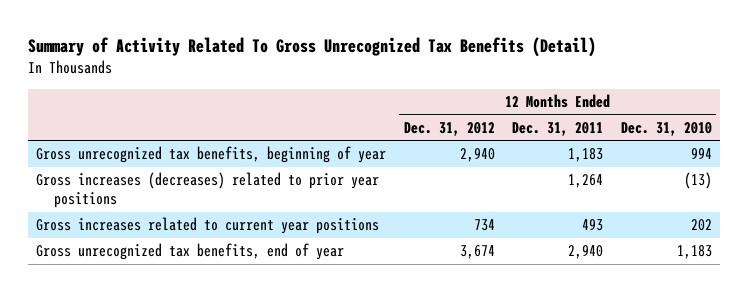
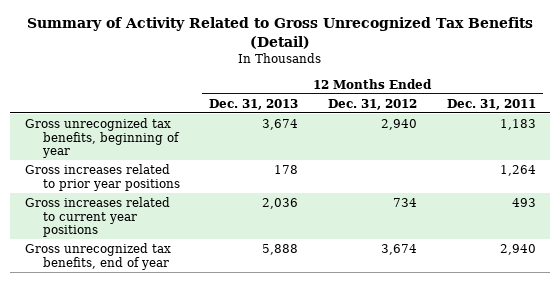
[27,36,596,57] Summary of Activity Related To Gross Unrecognized Tax Benefits (Detail) -> [27,17,534,49] Summary of Activity Related to Gross Unrecognized Tax Benefits (Detail)
[620,121,712,136] Dec. 31, 2010 -> none
none -> [209,98,299,110] Dec. 31, 2013
[36,172,380,209] Gross increases (decreases) related to prior year positions -> [24,163,180,191] Gross increases related to prior year positions

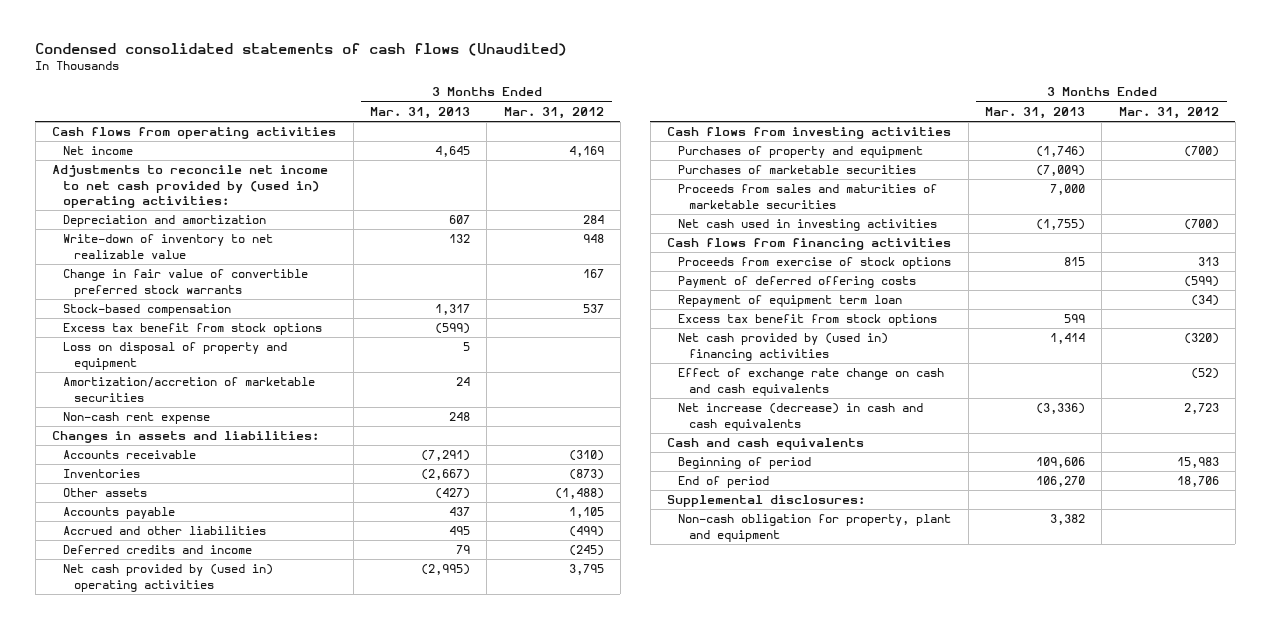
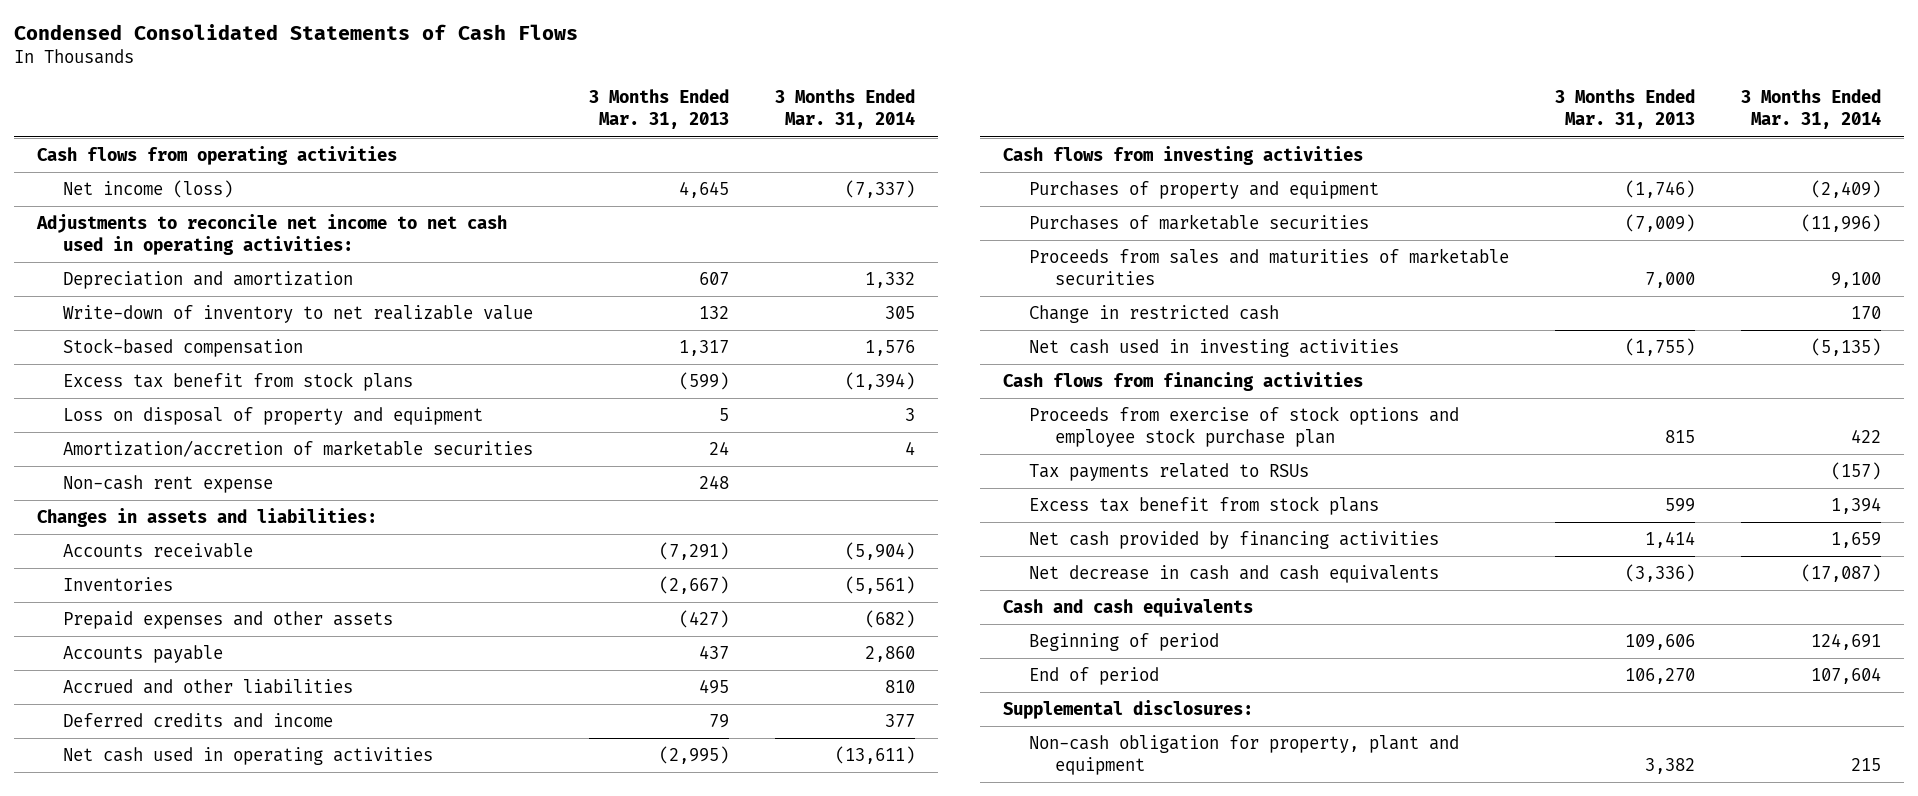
[35,42,568,56] Condensed consolidated statements of cash flows (Unaudited) -> [13,24,578,41] Condensed Consolidated Statements of Cash Flows
[503,106,604,119] Mar. 31, 2012 -> none
none -> [774,89,915,130] 3 Months Ended Mar. 31, 2014
[63,146,134,156] Net income -> [62,180,233,199] Net income (loss)
[52,165,329,208] Adjustments to reconcile net income to net cash provided by (used in) operating activities: -> [35,214,507,256] Adjustments to reconcile net income to net cash used in operating activities:
[63,269,309,297] Change in fair value of convertible preferred stock warrants -> none
[63,323,323,336] Excess tax benefit from stock options -> [62,372,413,392] Excess tax benefit from stock plans
[63,488,148,498] Other assets -> [62,611,393,630] Prepaid expenses and other assets
[63,564,274,592] Net cash provided by (used in) operating activities -> [62,747,433,766] Net cash used in operating activities
none -> [1029,305,1280,324] Change in restricted cash
[678,276,917,289] Payment of deferred offering costs -> none
[678,295,903,308] Repayment of equipment term loan -> none
[678,368,945,396] Effect of exchange rate change on cash and cash equivalents -> none
[678,257,952,270] Proceeds from exercise of stock options -> [1029,406,1460,448] Proceeds from exercise of stock options and employee stock purchase plan
none -> [1029,463,1310,482] Tax payments related to RSUs
[678,314,938,327] Excess tax benefit from stock options -> [1029,496,1380,516] Excess tax benefit from stock plans
[678,333,889,361] Net cash provided by (used in) financing activities -> [1029,531,1440,550] Net cash provided by financing activities
[678,403,924,431] Net increase (decrease) in cash and cash equivalents -> [1029,565,1440,584] Net decrease in cash and cash equivalents

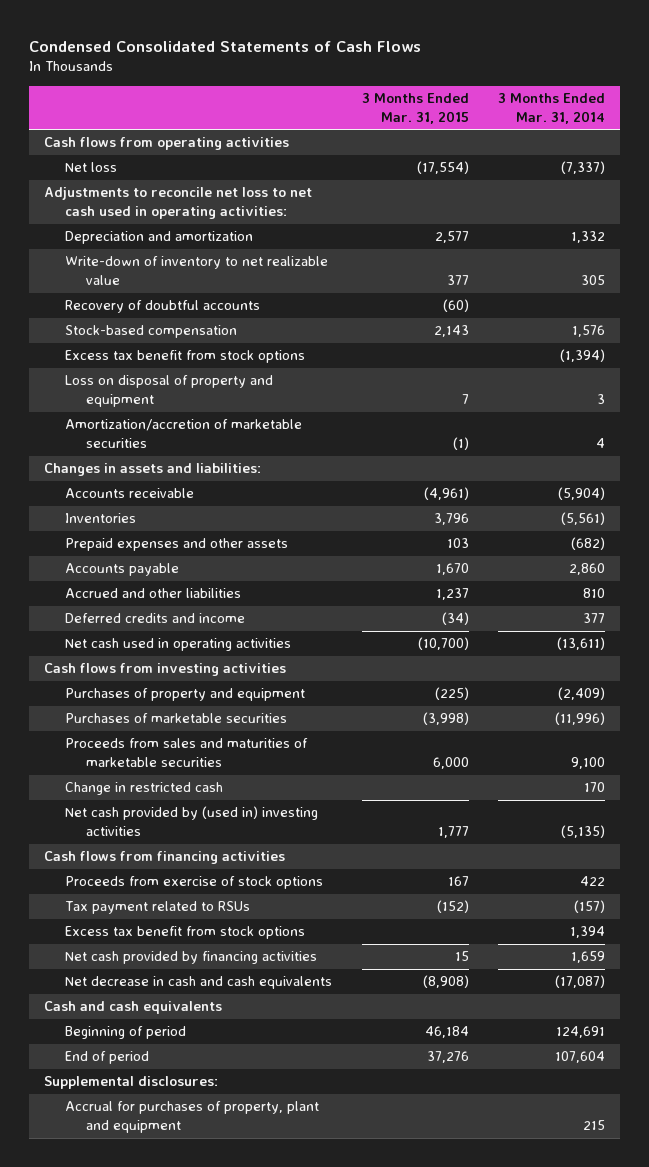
[588,89,729,130] 3 Months Ended Mar. 31, 2013 -> none
none -> [361,93,469,124] 3 Months Ended Mar. 31, 2015
[62,180,233,199] Net income (loss) -> [65,162,118,173] Net loss
[35,214,507,256] Adjustments to reconcile net income to net cash used in operating activities: -> [44,187,313,220] Adjustments to reconcile net loss to net cash used in operating activities:
none -> [65,300,261,314] Recovery of doubtful accounts
[62,372,413,392] Excess tax benefit from stock plans -> [65,350,306,364] Excess tax benefit from stock options
[62,475,273,494] Non-cash rent expense -> none
[1029,339,1400,358] Net cash used in investing activities -> [65,806,319,837] Net cash provided by (used in) investing activities
[1029,406,1460,448] Proceeds from exercise of stock options and employee stock purchase plan -> [65,876,324,890] Proceeds from exercise of stock options
[1029,463,1310,482] Tax payments related to RSUs -> [65,901,251,915] Tax payment related to RSUs
[1029,496,1380,516] Excess tax benefit from stock plans -> [65,926,306,940] Excess tax benefit from stock options
[1029,735,1460,776] Non-cash obligation for property, plant and equipment -> [65,1101,320,1134] Accrual for purchases of property, plant and equipment

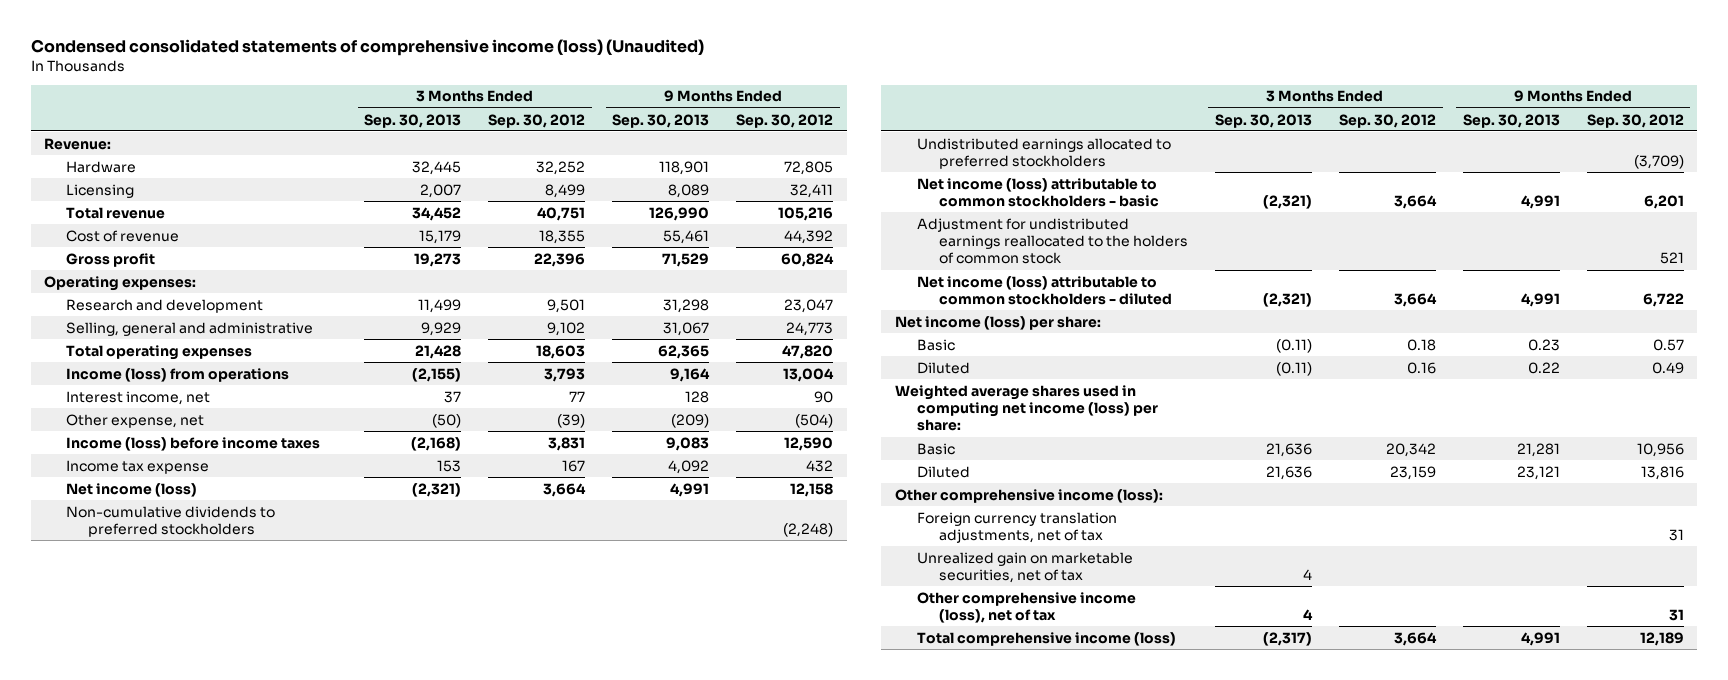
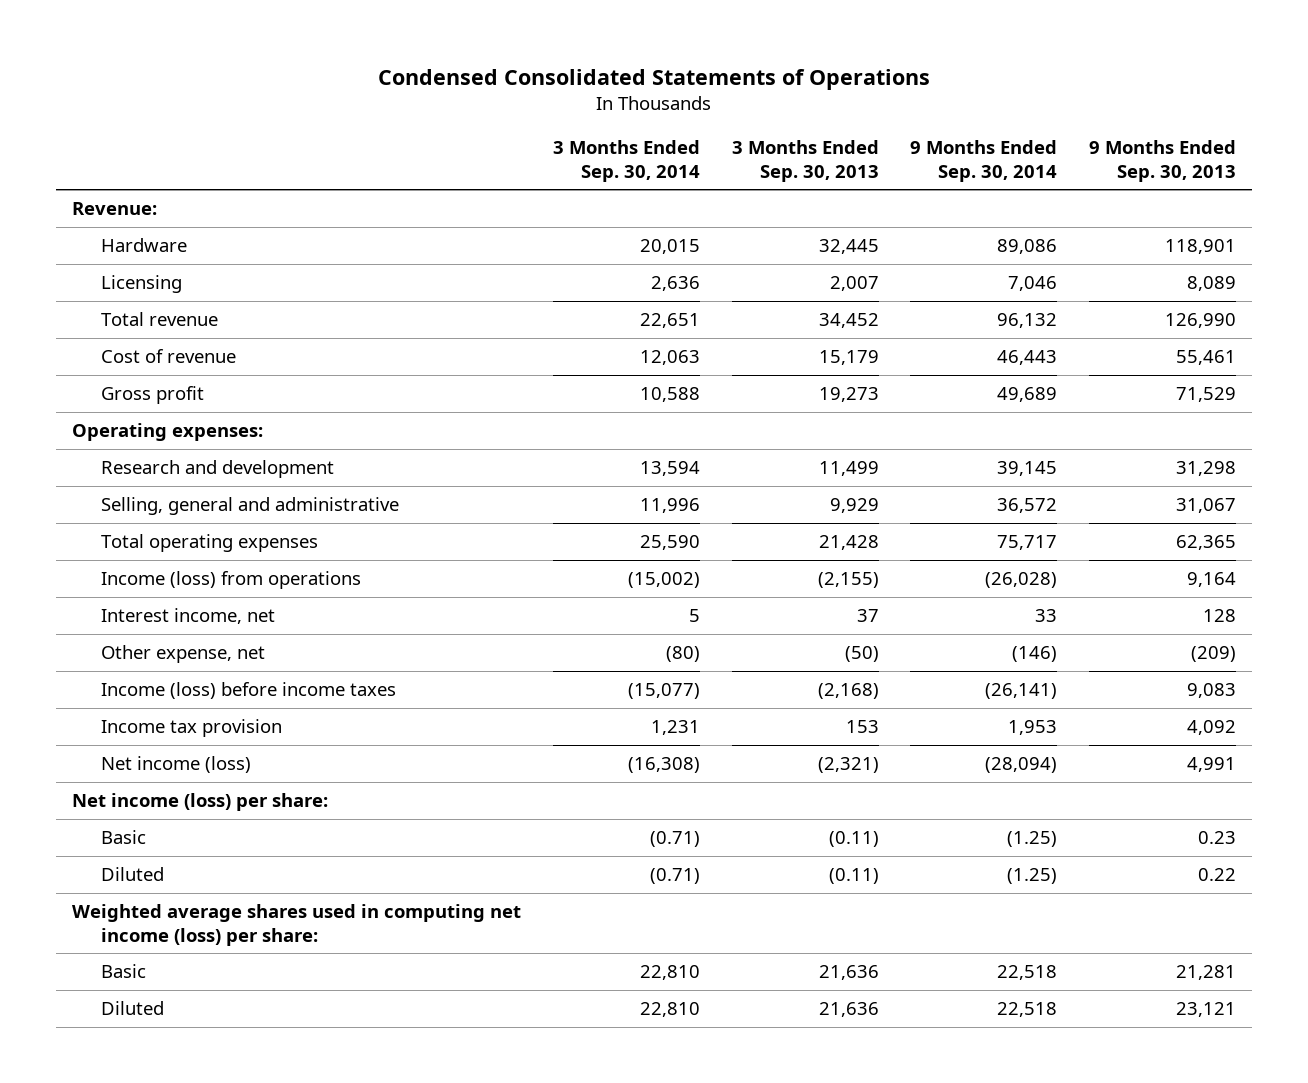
[30,39,704,57] Condensed consolidated statements of comprehensive income (loss) (Unaudited) -> [378,69,931,91] Condensed Consolidated Statements of Operations
[488,113,586,128] Sep. 30, 2012 -> none
[736,113,834,128] Sep. 30, 2012 -> none
none -> [552,140,700,182] 3 Months Ended Sep. 30, 2014
none -> [910,140,1058,182] 9 Months Ended Sep. 30, 2014
[66,459,210,474] Income tax expense -> [101,719,283,738] Income tax provision
[66,505,276,537] Non-cumulative dividends to preferred stockholders -> none
[916,137,1171,169] Undistributed earnings allocated to preferred stockholders -> none
[916,177,1159,207] Net income (loss) attributable to common stockholders - basic -> none
[916,217,1188,265] Adjustment for undistributed earnings reallocated to the holders of common stock -> none
[916,275,1172,305] Net income (loss) attributable to common stockholders - diluted -> none
[894,488,1163,503] Other comprehensive income (loss): -> none
[916,511,1117,543] Foreign currency translation adjustments, net of tax -> none
[916,551,1133,583] Unrealized gain on marketable securities, net of tax -> none
[916,591,1136,623] Other comprehensive income (loss), net of tax -> none
[916,631,1176,646] Total comprehensive income (loss) -> none

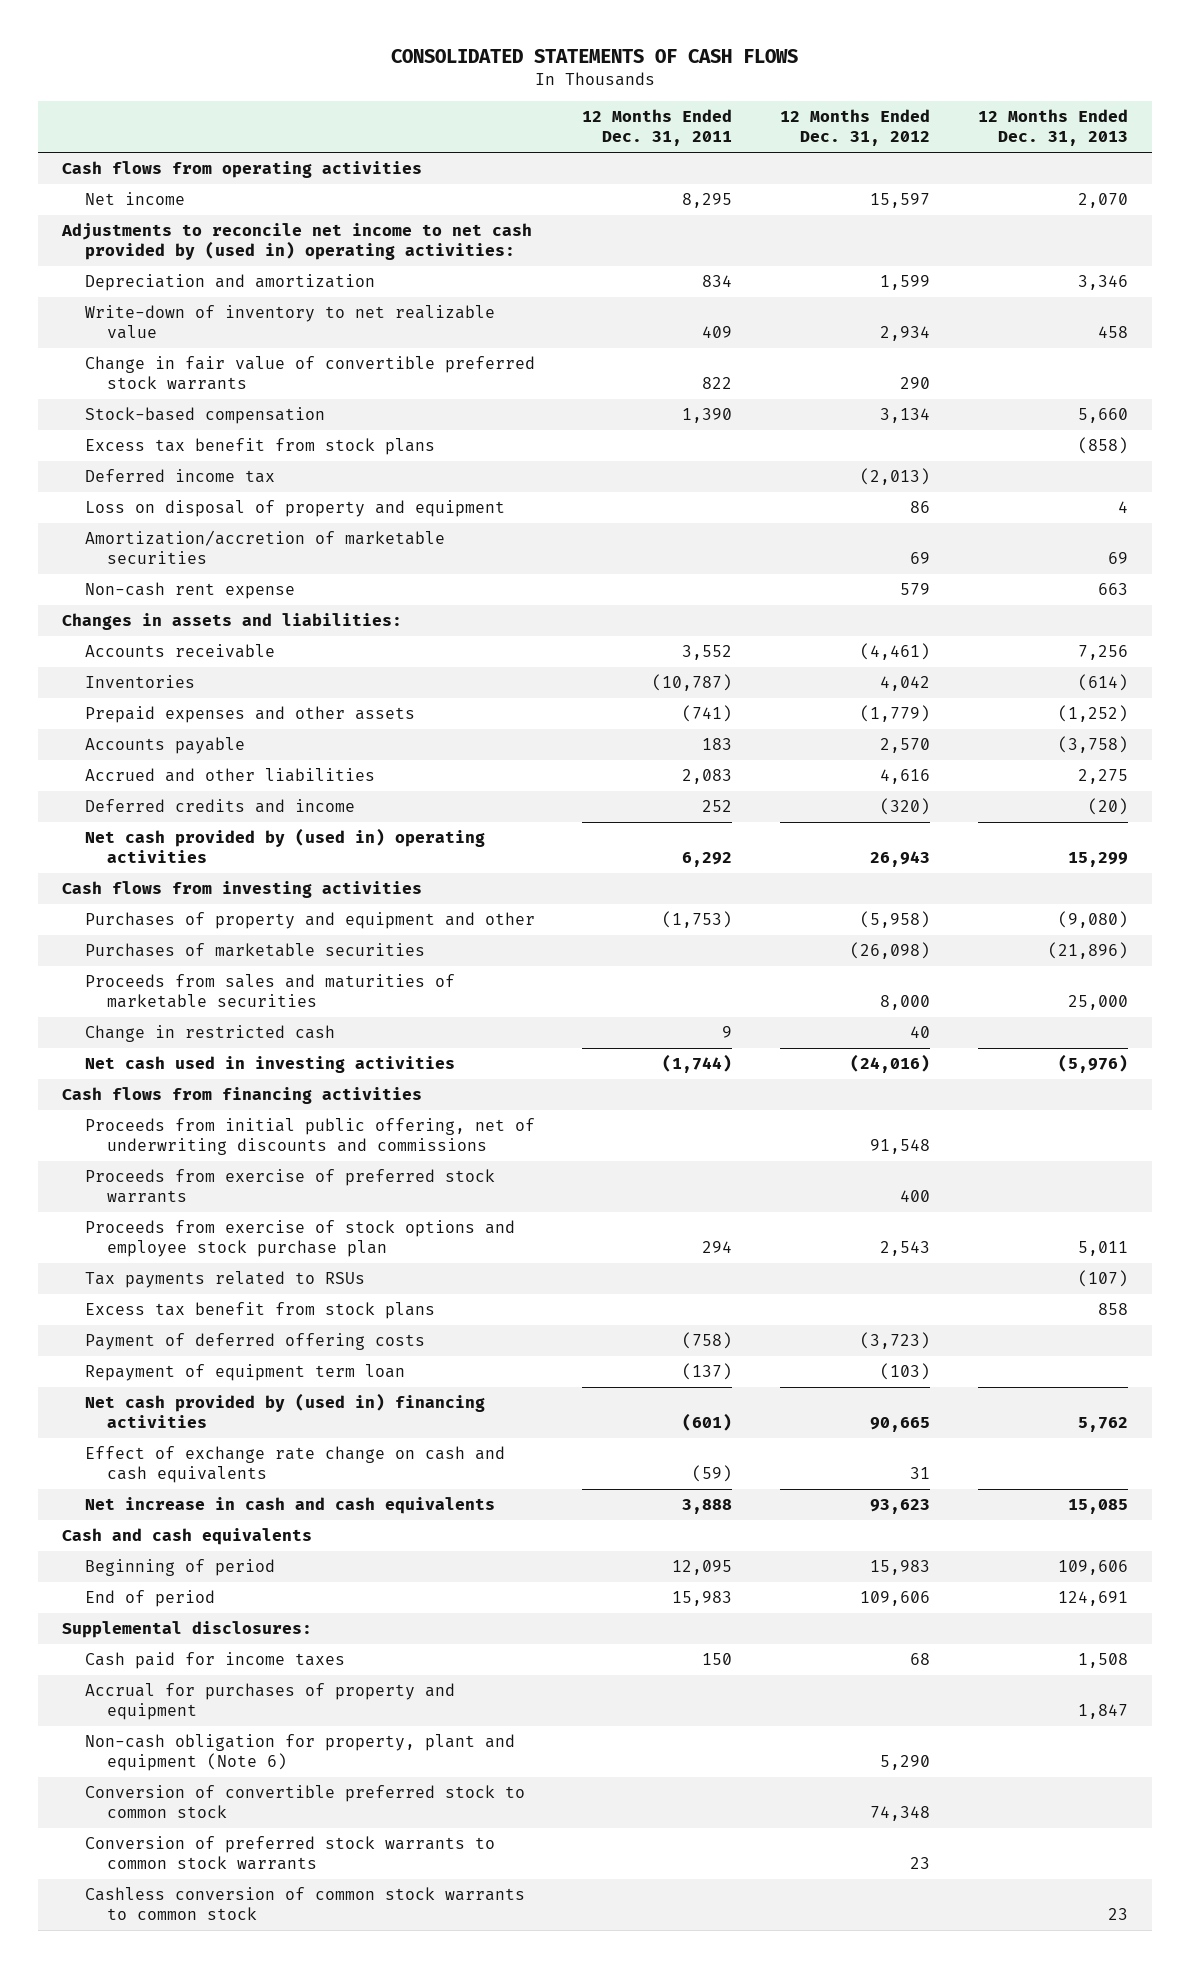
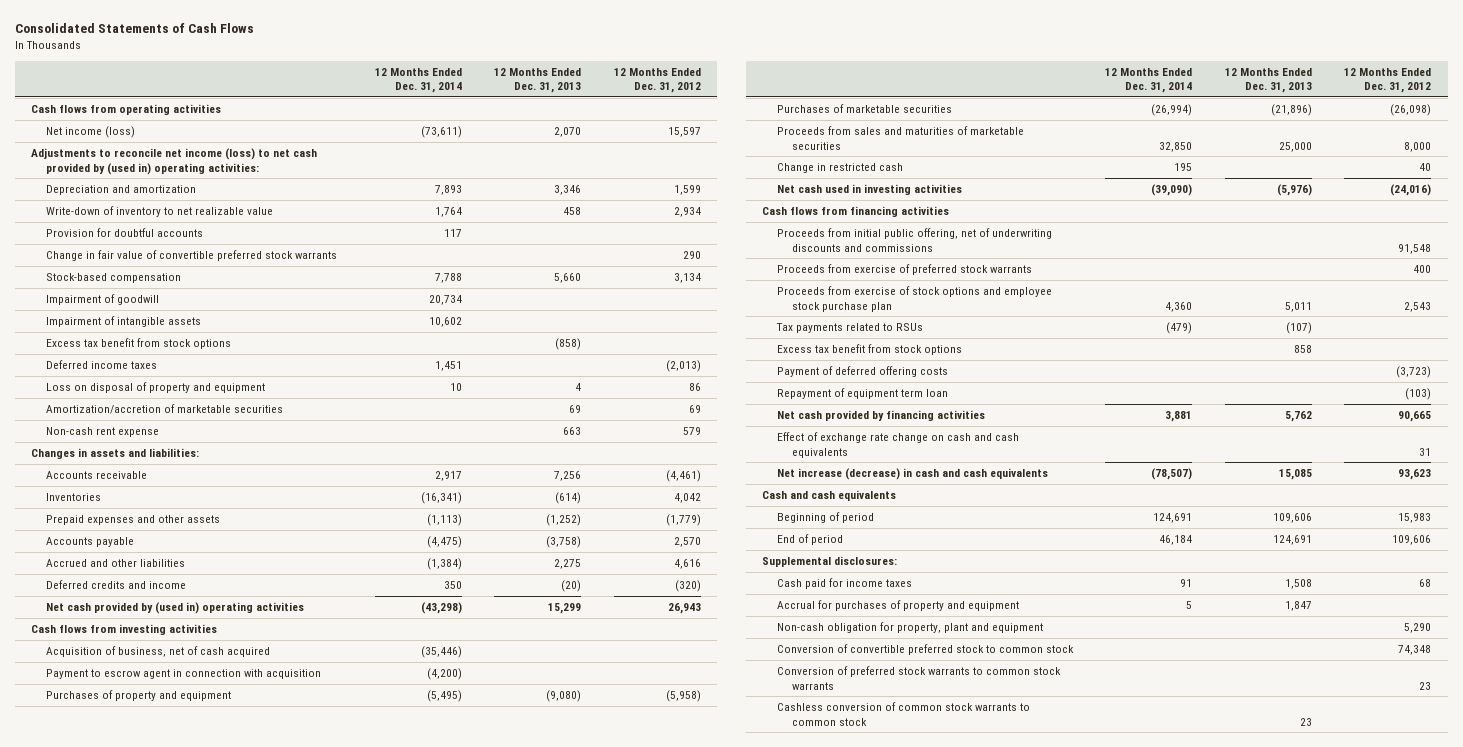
[391,49,799,64] CONSOLIDATED STATEMENTS OF CASH FLOWS -> [15,23,255,34] Consolidated Statements of Cash Flows
[582,109,733,147] 12 Months Ended Dec. 31, 2011 -> none
none -> [374,67,462,94] 12 Months Ended Dec. 31, 2014
[84,192,185,206] Net income -> [46,125,136,138] Net income (loss)
[61,223,533,261] Adjustments to reconcile net income to net cash provided by (used in) operating activities: -> [31,147,318,175] Adjustments to reconcile net income (loss) to net cash provided by (used in) operating activities:
none -> [46,227,204,237] Provision for doubtful accounts
none -> [46,293,160,305] Impairment of goodwill
none -> [46,315,202,327] Impairment of intangible assets
[84,438,435,456] Excess tax benefit from stock plans -> [46,337,232,349] Excess tax benefit from stock options
[84,469,275,484] Deferred income tax -> [46,359,158,369] Deferred income taxes
none -> [46,645,271,657] Acquisition of business, net of cash acquired
none -> [46,668,322,679] Payment to escrow agent in connection with acquisition
[84,912,535,930] Purchases of property and equipment and other -> [46,689,232,701] Purchases of property and equipment
[84,1302,435,1320] Excess tax benefit from stock plans -> [776,343,962,355] Excess tax benefit from stock options
[84,1393,485,1429] Net cash provided by (used in) financing activities -> [776,409,985,421] Net cash provided by financing activities
[84,1497,495,1515] Net increase in cash and cash equivalents -> [776,467,1048,480] Net increase (decrease) in cash and cash equivalents
[84,1734,515,1772] Non-cash obligation for property, plant and equipment (Note 6) -> [776,621,1043,633] Non-cash obligation for property, plant and equipment

